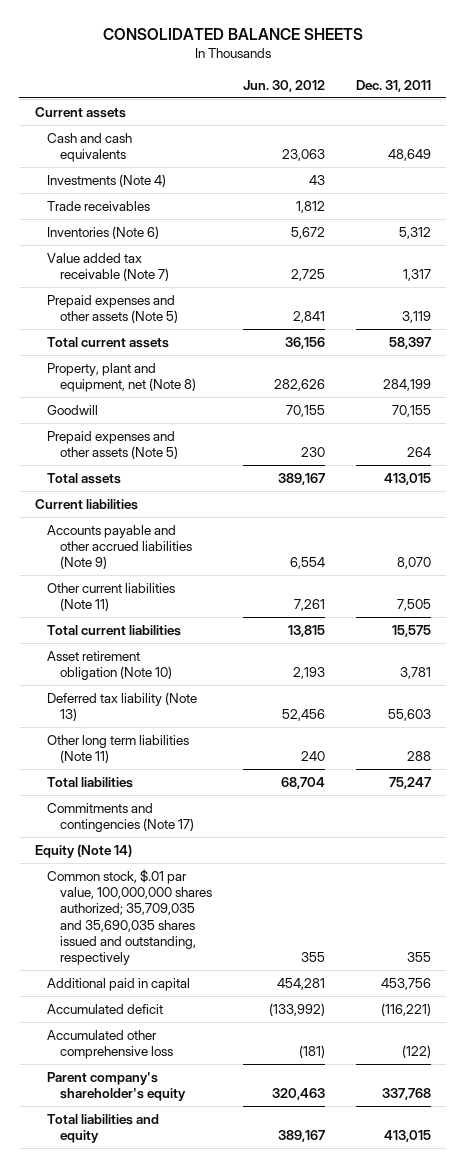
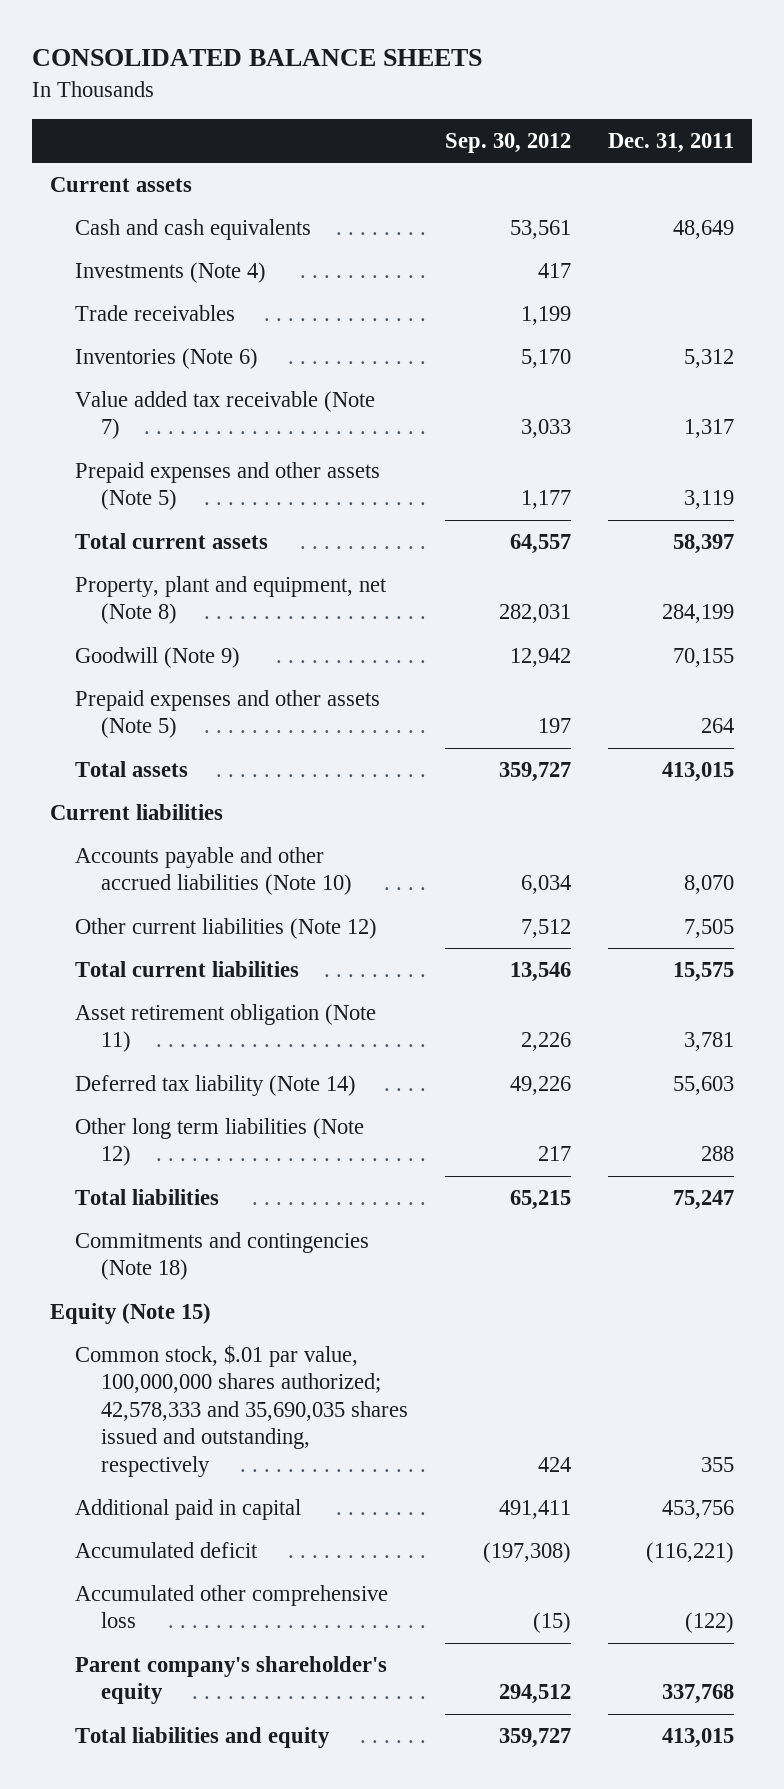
[242,79,325,92] Jun. 30, 2012 -> none
none -> [444,133,571,154] Sep. 30, 2012
[47,404,99,415] Goodwill -> [75,646,241,668] Goodwill (Note 9)
[47,524,192,570] Accounts payable and other accrued liabilities (Note 9) -> [75,846,352,896] Accounts payable and other accrued liabilities (Note 10)
[47,582,176,612] Other current liabilities (Note 11) -> [75,917,378,939] Other current liabilities (Note 12)
[47,650,172,681] Asset retirement obligation (Note 10) -> [75,1003,377,1053] Asset retirement obligation (Note 11)
[47,691,198,722] Deferred tax liability (Note 13) -> [75,1074,357,1096] Deferred tax liability (Note 14)
[47,734,190,764] Other long term liabilities (Note 11) -> [75,1117,365,1167] Other long term liabilities (Note 12)
[47,802,194,833] Commitments and contingencies (Note 17) -> [75,1231,370,1281] Commitments and contingencies (Note 18)
[34,843,132,858] Equity (Note 14) -> [50,1302,212,1324] Equity (Note 15)
[47,868,212,966] Common stock, $.01 par value, 100,000,000 shares authorized; 35,709,035 and 35,690,035 shares issued and outstanding, respectively -> [75,1344,408,1478] Common stock, $.01 par value, 100,000,000 shares authorized; 42,578,333 and 35,690,035 shares issued and outstanding, respectively

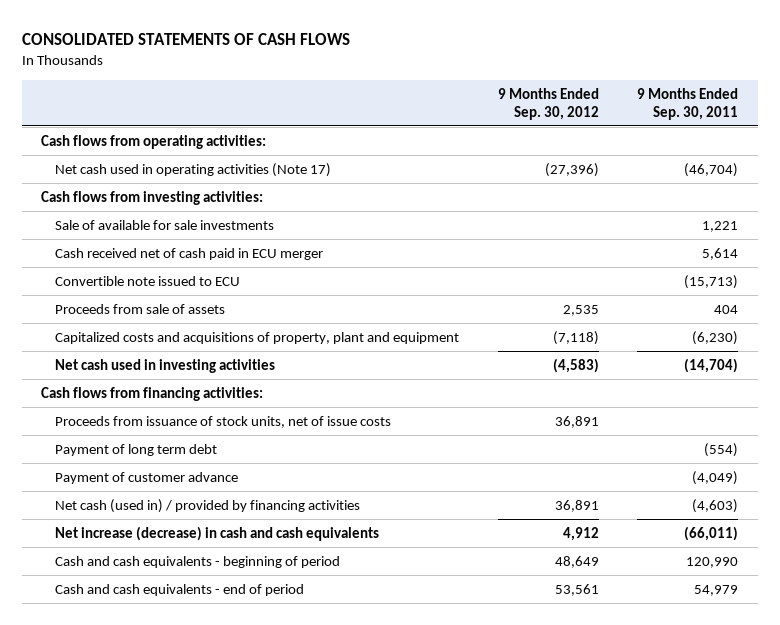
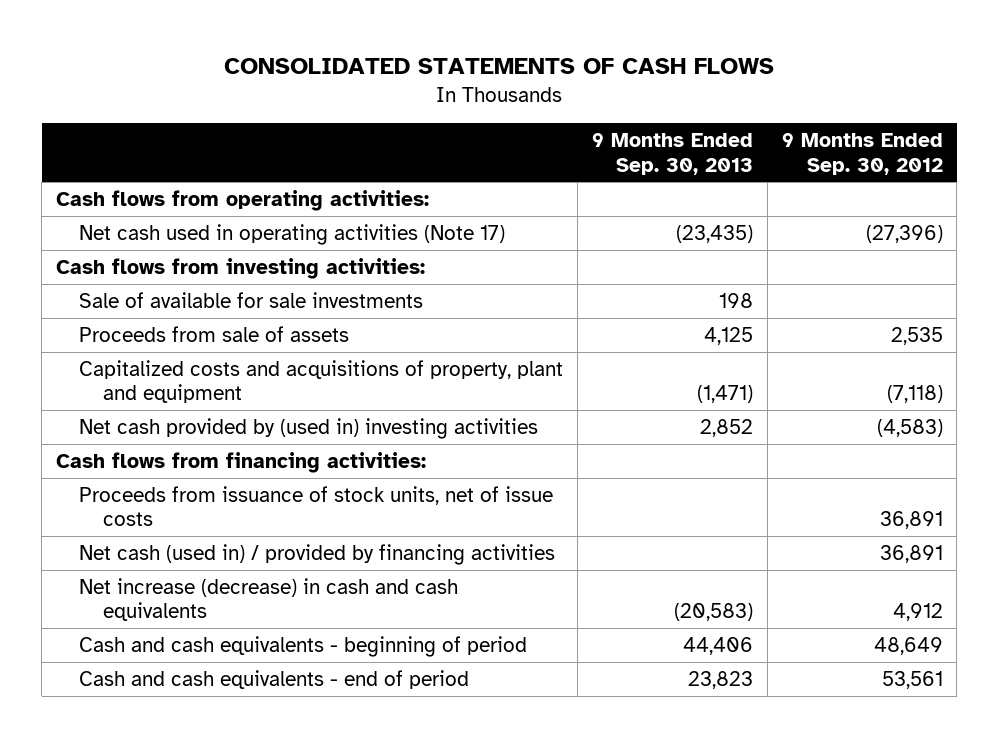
[637,87,739,120] 9 Months Ended Sep. 30, 2011 -> none
none -> [591,133,753,175] 9 Months Ended Sep. 30, 2013
[55,247,324,260] Cash received net of cash paid in ECU merger -> none
[55,275,241,286] Convertible note issued to ECU -> none
[55,358,276,373] Net cash used in investing activities -> [79,417,539,439] Net cash provided by (used in) investing activities
[55,443,218,456] Payment of long term debt -> none
[55,471,239,484] Payment of customer advance -> none

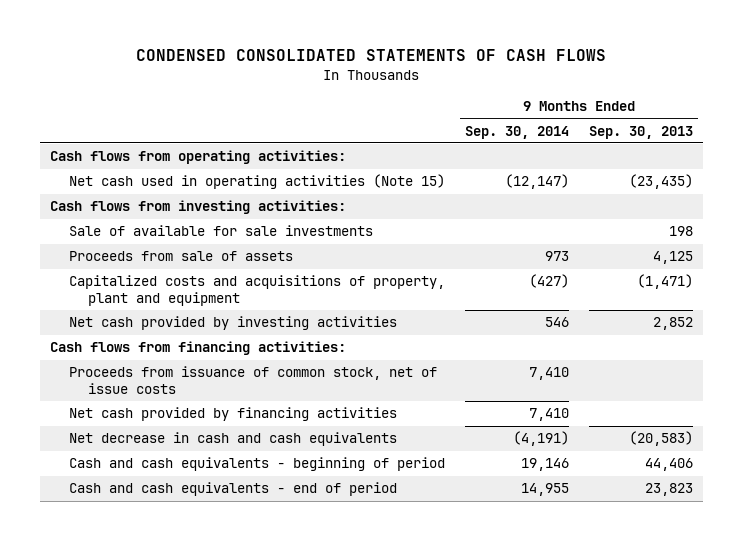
[224,58,775,75] CONSOLIDATED STATEMENTS OF CASH FLOWS -> [136,49,607,62] CONDENSED CONSOLIDATED STATEMENTS OF CASH FLOWS
[781,133,943,175] 9 Months Ended Sep. 30, 2012 -> none
none -> [464,125,569,139] Sep. 30, 2014
[79,223,506,245] Net cash used in operating activities (Note 17) -> [68,174,445,190] Net cash used in operating activities (Note 15)
[79,417,539,439] Net cash provided by (used in) investing activities -> [68,316,397,331] Net cash provided by investing activities
[79,485,554,527] Proceeds from issuance of stock units, net of issue costs -> [68,366,437,394] Proceeds from issuance of common stock, net of issue costs
[79,543,556,565] Net cash (used in) / provided by financing activities -> [68,407,397,422] Net cash provided by financing activities
[79,577,459,622] Net increase (decrease) in cash and cash equivalents -> [68,432,397,447] Net decrease in cash and cash equivalents

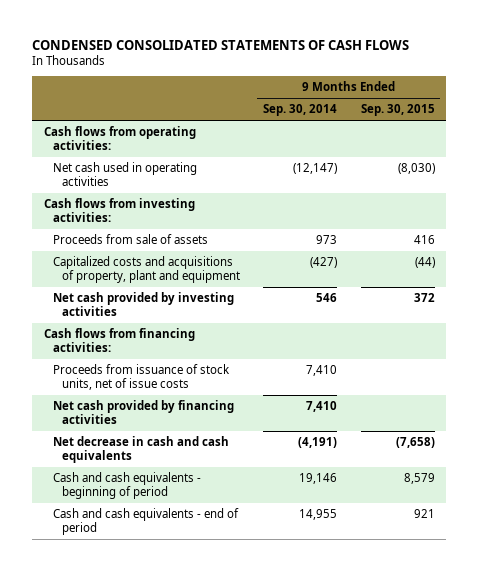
[588,125,693,139] Sep. 30, 2013 -> none
none -> [360,104,435,117] Sep. 30, 2015
[68,174,445,190] Net cash used in operating activities (Note 15) -> [52,162,197,187] Net cash used in operating activities
[68,225,373,237] Sale of available for sale investments -> none
[68,366,437,394] Proceeds from issuance of common stock, net of issue costs -> [52,364,230,391] Proceeds from issuance of stock units, net of issue costs

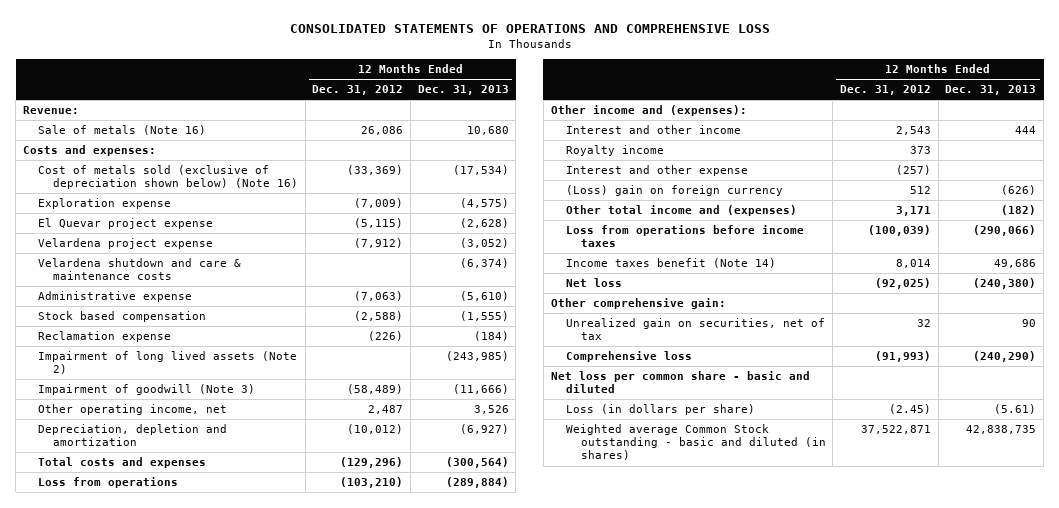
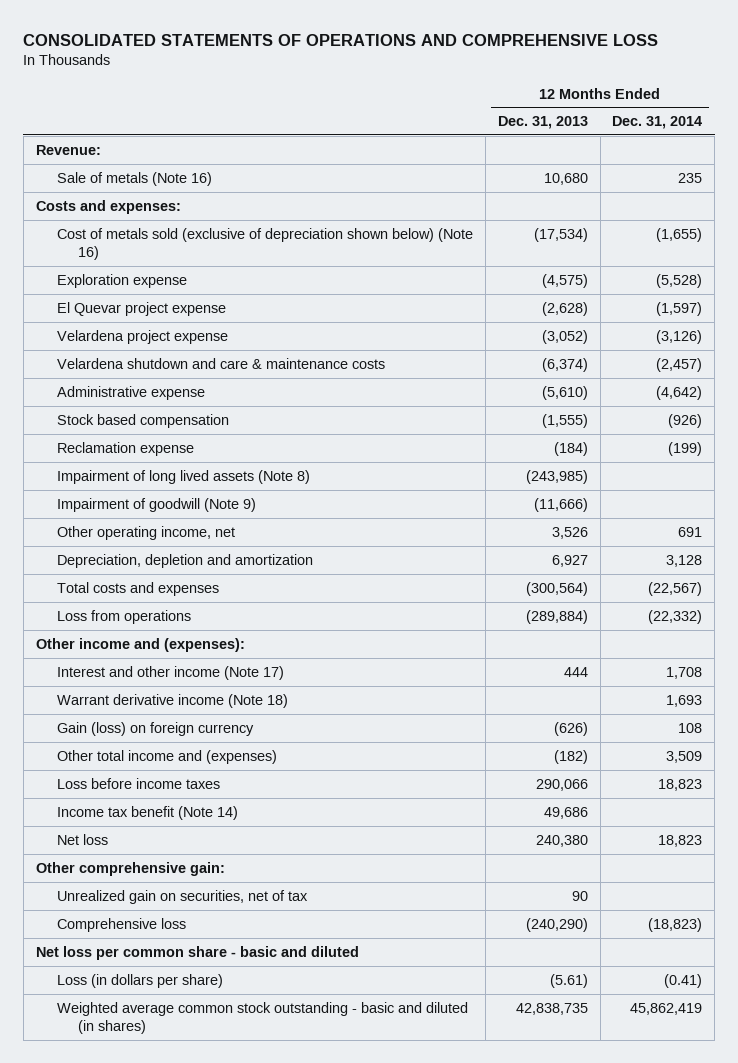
[312,85,404,96] Dec. 31, 2012 -> none
none -> [612,116,703,130] Dec. 31, 2014
[37,351,297,375] Impairment of long lived assets (Note 2) -> [56,469,310,484] Impairment of long lived assets (Note 8)
[37,384,255,396] Impairment of goodwill (Note 3) -> [56,497,256,512] Impairment of goodwill (Note 9)
[459,424,509,435] (6,927) -> [551,554,588,567] 6,927
[565,145,664,157] Royalty income -> none
[565,165,748,177] Interest and other expense -> none
[565,125,741,135] Interest and other income -> [56,665,284,680] Interest and other income (Note 17)
none -> [56,693,288,708] Warrant derivative income (Note 18)
[565,185,783,197] (Loss) gain on foreign currency -> [56,721,254,736] Gain (loss) on foreign currency
[565,225,804,248] Loss from operations before income taxes -> [56,777,220,789] Loss before income taxes
[973,225,1037,237] (290,066) -> [535,778,588,791] 290,066
[565,258,776,269] Income taxes benefit (Note 14) -> [56,805,238,820] Income tax benefit (Note 14)
[973,278,1037,290] (240,380) -> [535,834,588,847] 240,380
[565,424,826,461] Weighted average Common Stock outstanding - basic and diluted (in shares) -> [56,1001,468,1035] Weighted average common stock outstanding - basic and diluted (in shares)

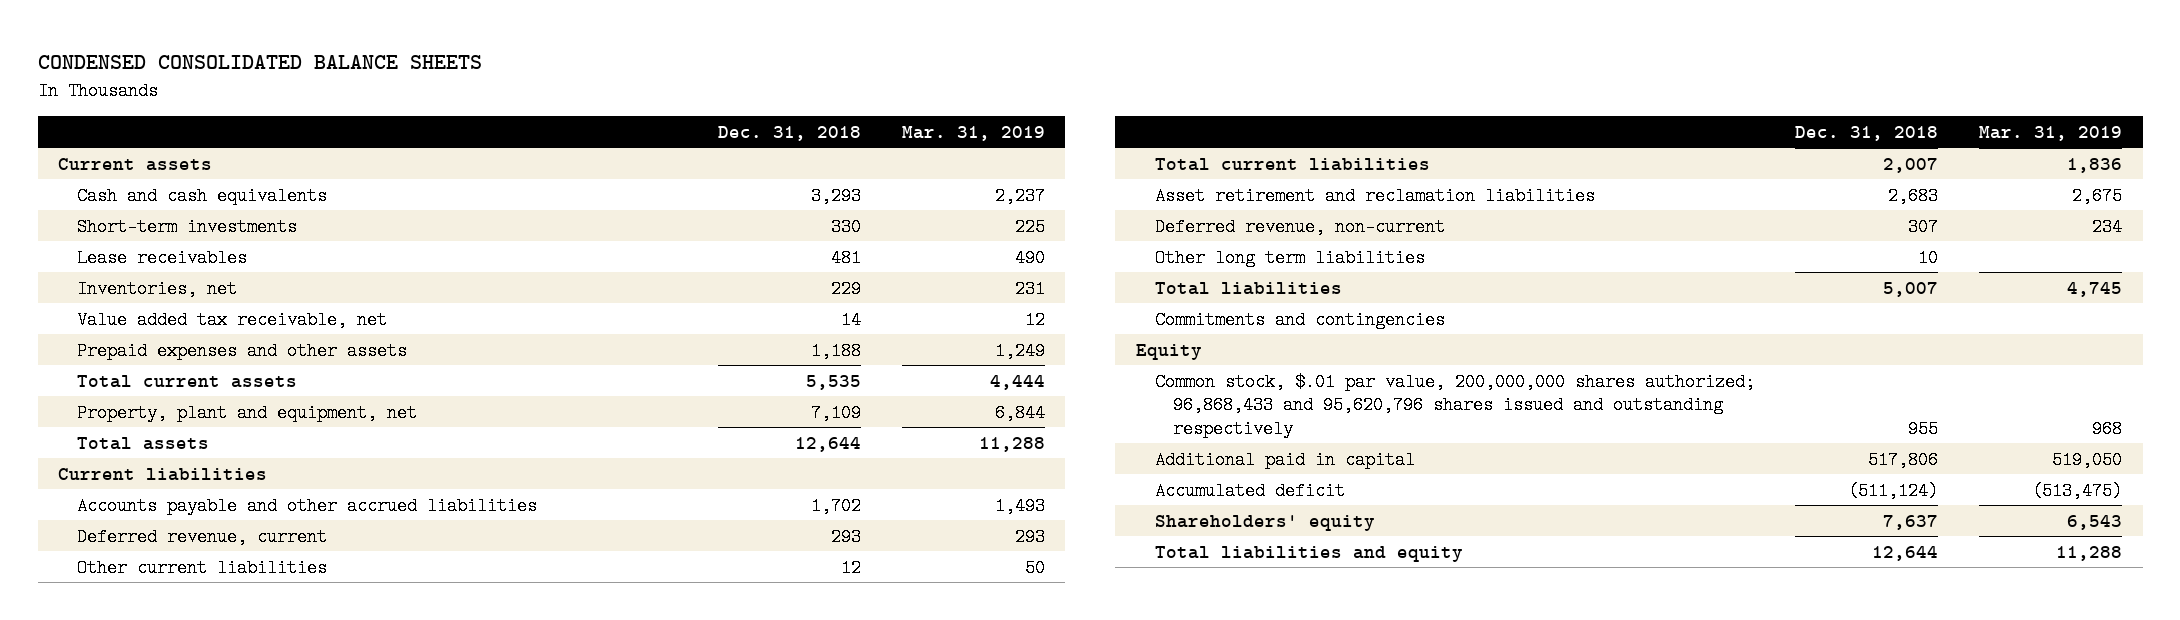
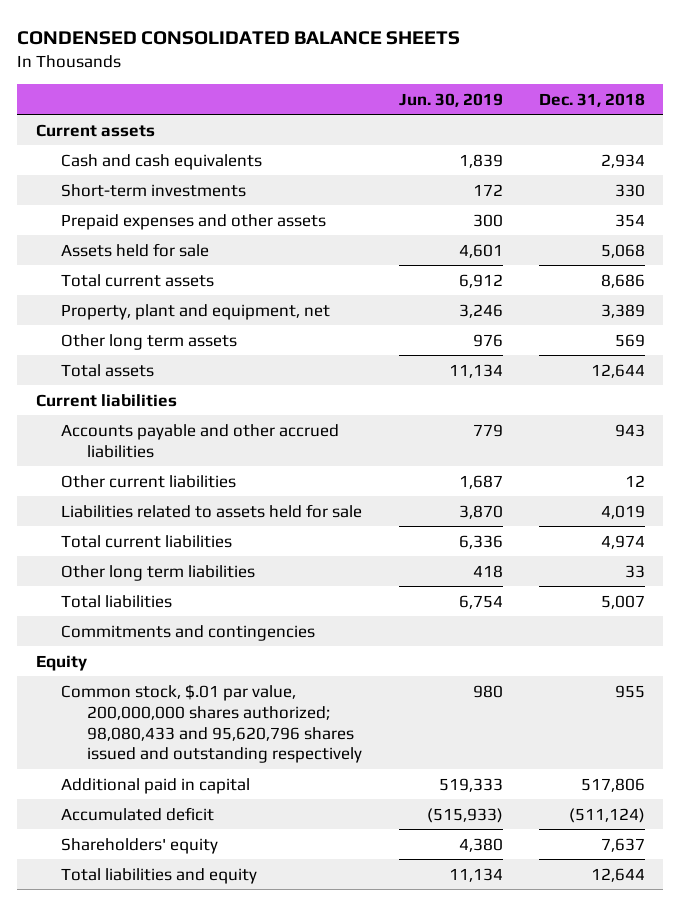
[901,125,1045,141] Mar. 31, 2019 -> none
none -> [398,92,503,107] Jun. 30, 2019
[810,186,861,205] 3,293 -> [601,153,646,168] 2,934
[77,248,248,267] Lease receivables -> none
[77,279,238,298] Inventories, net -> none
[77,310,388,329] Value added tax receivable, net -> none
[810,341,861,360] 1,188 -> [615,213,646,227] 354
none -> [61,242,210,257] Assets held for sale
[805,374,861,390] 5,535 -> [601,273,646,288] 8,686
[810,403,861,422] 7,109 -> [601,303,646,318] 3,389
none -> [61,333,238,350] Other long term assets
[77,527,328,546] Deferred revenue, current -> none
[810,496,861,515] 1,702 -> [615,423,646,437] 943
[1154,186,1595,205] Asset retirement and reclamation liabilities -> none
[1154,217,1445,236] Deferred revenue, non-current -> none
none -> [61,503,363,518] Liabilities related to assets held for sale
[1883,157,1939,173] 2,007 -> [601,534,646,549] 4,974
[1918,248,1939,267] 10 -> [625,564,646,578] 33
[1154,372,1755,438] Common stock, $.01 par value, 200,000,000 shares authorized; 96,868,433 and 95,620,796 shares issued and outstanding respectively -> [61,683,363,764] Common stock, $.01 par value, 200,000,000 shares authorized; 98,080,433 and 95,620,796 shares issued and outstanding respectively

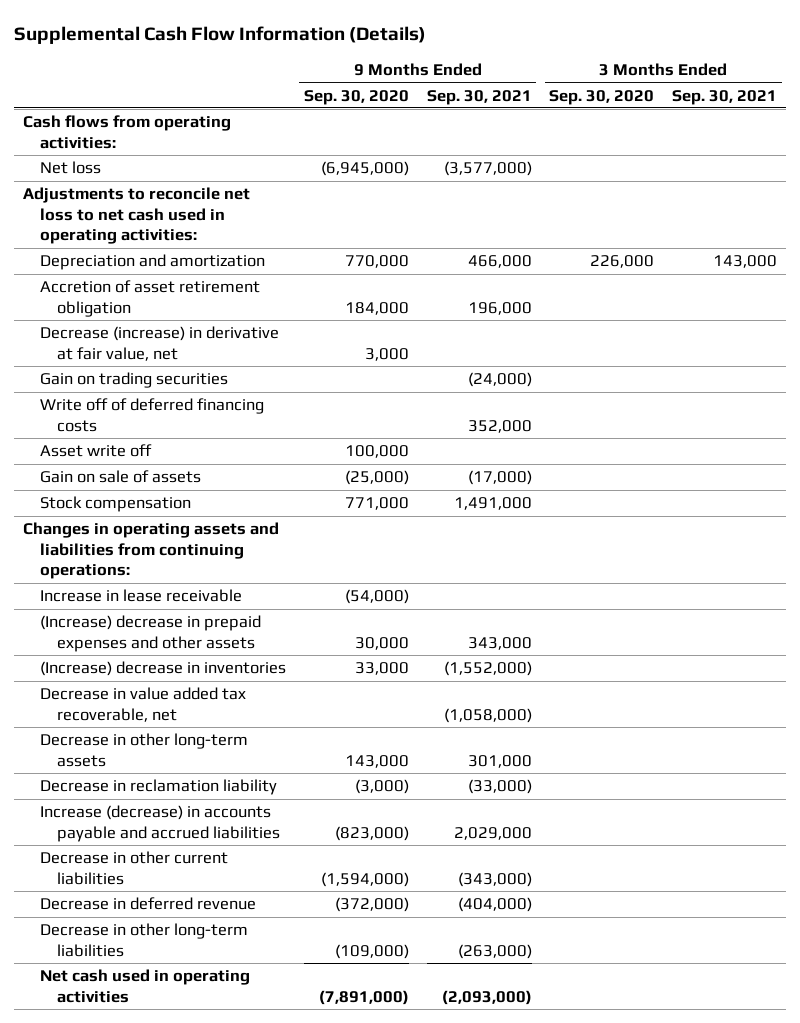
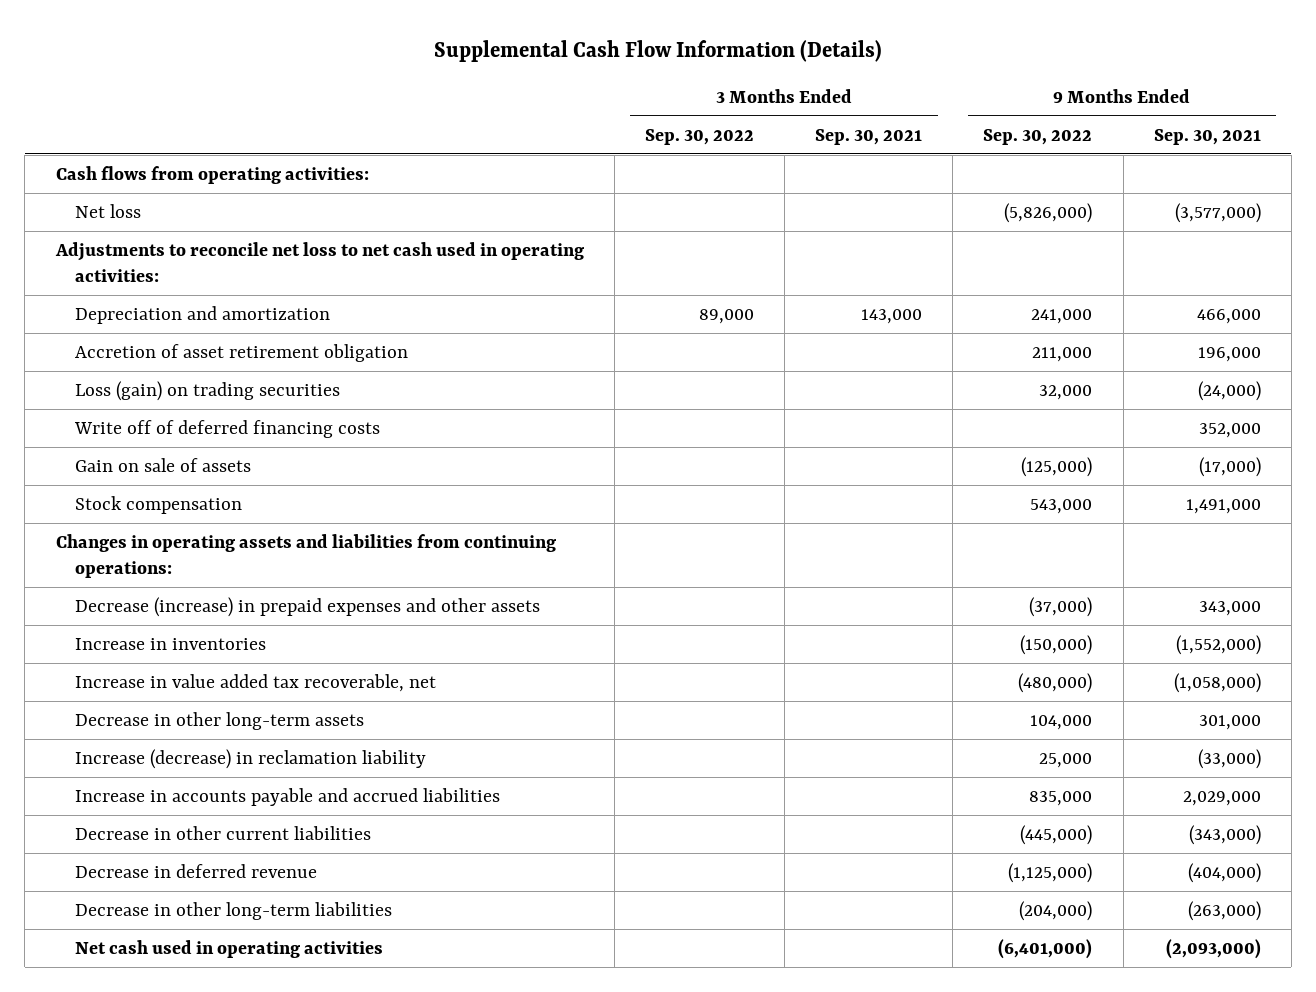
[303,89,409,105] Sep. 30, 2020 -> none
[549,89,655,105] Sep. 30, 2020 -> none
none -> [644,128,754,145] Sep. 30, 2022
none -> [983,128,1093,145] Sep. 30, 2022
[40,326,280,361] Decrease (increase) in derivative at fair value, net -> none
[40,372,229,389] Gain on trading securities -> [74,380,340,401] Loss (gain) on trading securities
[40,444,153,458] Asset write off -> none
[40,589,243,603] Increase in lease receivable -> none
[40,615,262,652] (Increase) decrease in prepaid expenses and other assets -> [74,596,540,617] Decrease (increase) in prepaid expenses and other assets
[40,661,287,677] (Increase) decrease in inventories -> [74,637,266,650] Increase in inventories
[40,687,247,722] Decrease in value added tax recoverable, net -> [74,673,436,692] Increase in value added tax recoverable, net
[40,779,278,796] Decrease in reclamation liability -> [74,748,426,769] Increase (decrease) in reclamation liability
[40,805,281,842] Increase (decrease) in accounts payable and accrued liabilities -> [74,787,500,806] Increase in accounts payable and accrued liabilities

